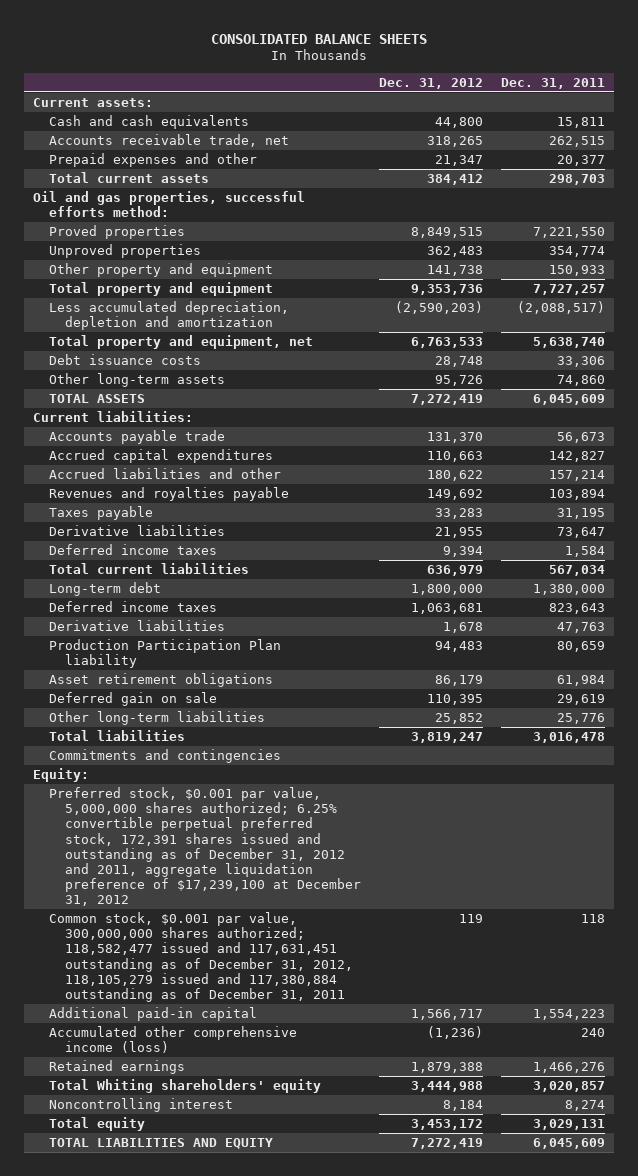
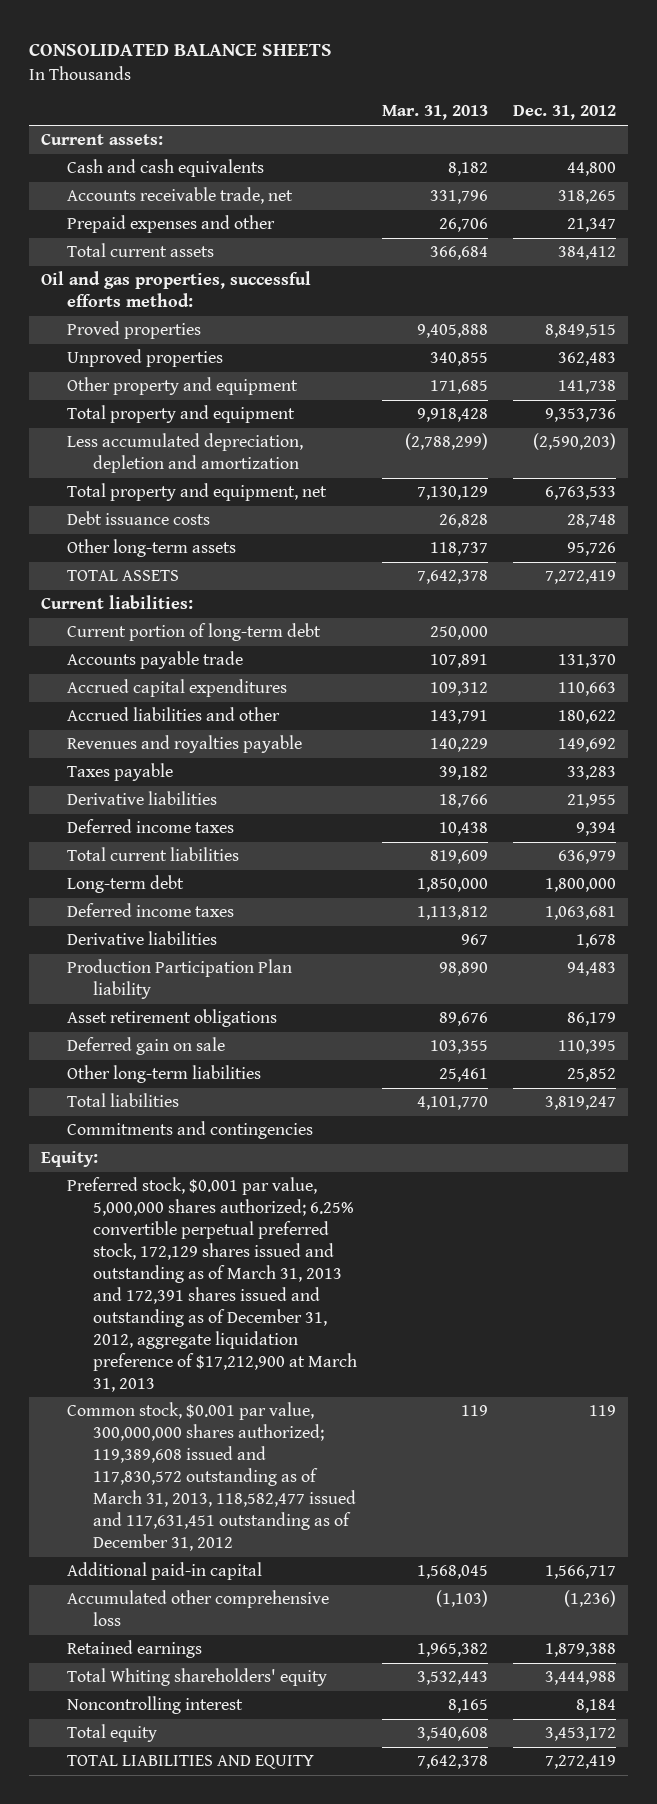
[501,77,606,89] Dec. 31, 2011 -> none
none -> [381,105,488,121] Mar. 31, 2013
none -> [67,623,322,642] Current portion of long-term debt
[49,787,362,907] Preferred stock, $0.001 par value, 5,000,000 shares authorized; 6.25% convertible perpetual preferred stock, 172,391 shares issued and outstanding as of December 31, 2012 and 2011, aggregate liquidation preference of $17,239,100 at December 31, 2012 -> [67,1177,358,1392] Preferred stock, $0.001 par value, 5,000,000 shares authorized; 6.25% convertible perpetual preferred stock, 172,129 shares issued and outstanding as of March 31, 2013 and 172,391 shares issued and outstanding as of December 31, 2012, aggregate liquidation preference of $17,212,900 at March 31, 2013
[49,912,354,1002] Common stock, $0.001 par value, 300,000,000 shares authorized; 118,582,477 issued and 117,631,451 outstanding as of December 31, 2012, 118,105,279 issued and 117,380,884 outstanding as of December 31, 2011 -> [67,1402,357,1552] Common stock, $0.001 par value, 300,000,000 shares authorized; 119,389,608 issued and 117,830,572 outstanding as of March 31, 2013, 118,582,477 issued and 117,631,451 outstanding as of December 31, 2012
[49,1026,298,1054] Accumulated other comprehensive income (loss) -> [67,1590,330,1627] Accumulated other comprehensive loss

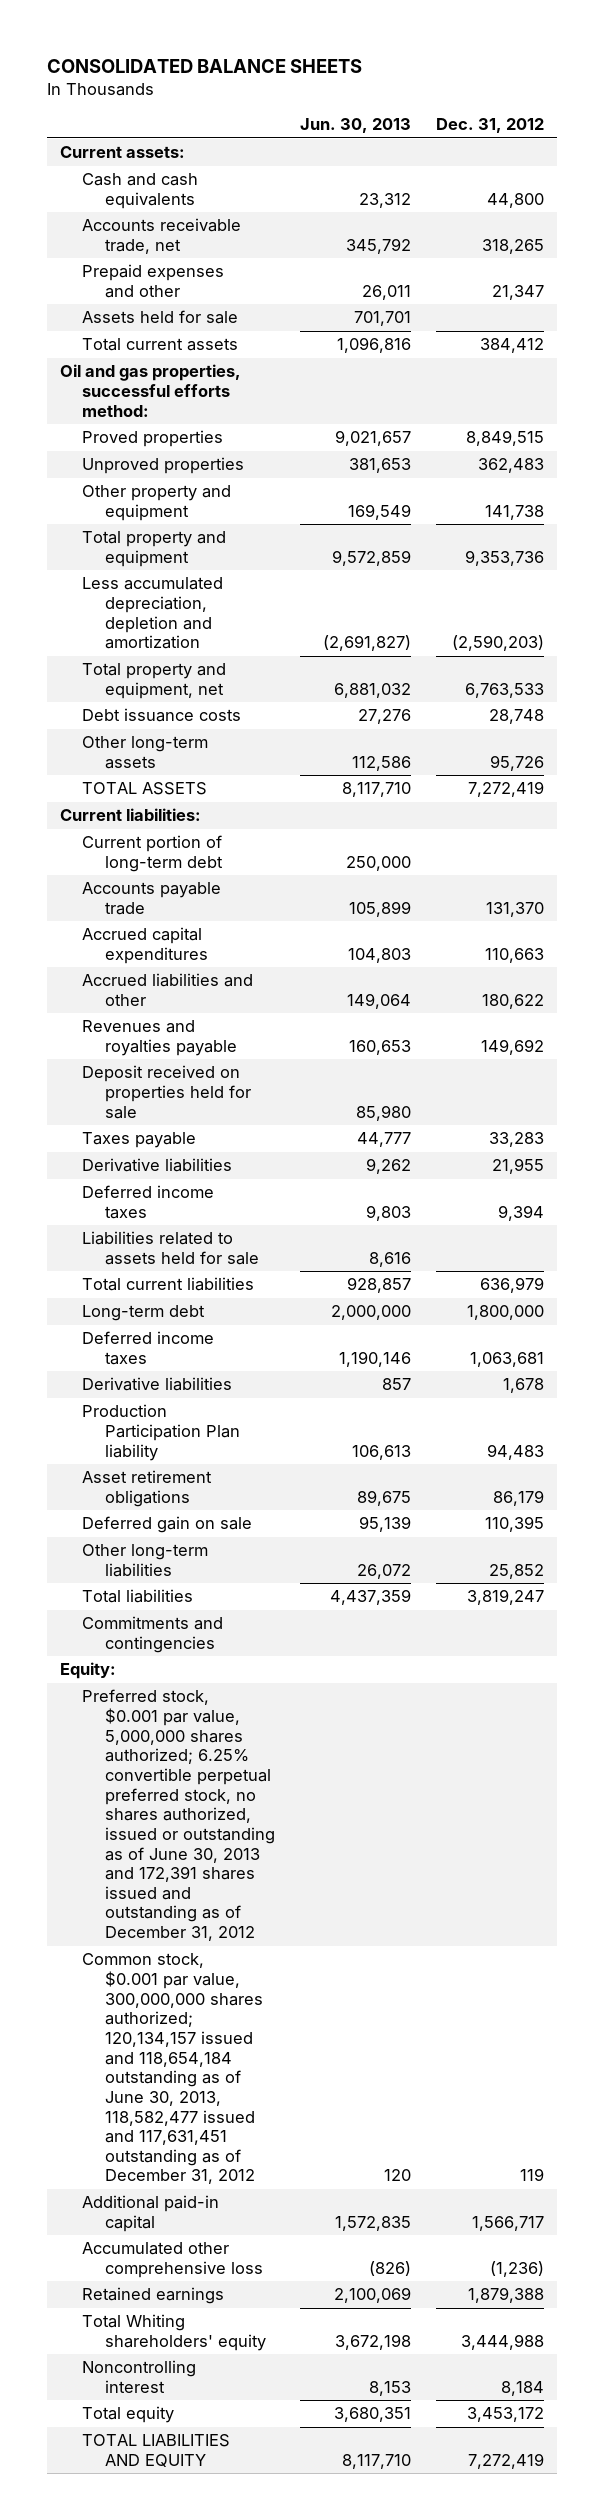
[381,105,488,121] Mar. 31, 2013 -> none
none -> [299,118,411,134] Jun. 30, 2013
none -> [82,310,239,325] Assets held for sale
none -> [82,1065,251,1119] Deposit received on properties held for sale
none -> [82,1231,259,1265] Liabilities related to assets held for sale
[67,1177,358,1392] Preferred stock, $0.001 par value, 5,000,000 shares authorized; 6.25% convertible perpetual preferred stock, 172,129 shares issued and outstanding as of March 31, 2013 and 172,391 shares issued and outstanding as of December 31, 2012, aggregate liquidation preference of $17,212,900 at March 31, 2013 -> [82,1689,275,1942] Preferred stock, $0.001 par value, 5,000,000 shares authorized; 6.25% convertible perpetual preferred stock, no shares authorized, issued or outstanding as of June 30, 2013 and 172,391 shares issued and outstanding as of December 31, 2012
[67,1402,357,1552] Common stock, $0.001 par value, 300,000,000 shares authorized; 119,389,608 issued and 117,830,572 outstanding as of March 31, 2013, 118,582,477 issued and 117,631,451 outstanding as of December 31, 2012 -> [82,1953,263,2185] Common stock, $0.001 par value, 300,000,000 shares authorized; 120,134,157 issued and 118,654,184 outstanding as of June 30, 2013, 118,582,477 issued and 117,631,451 outstanding as of December 31, 2012

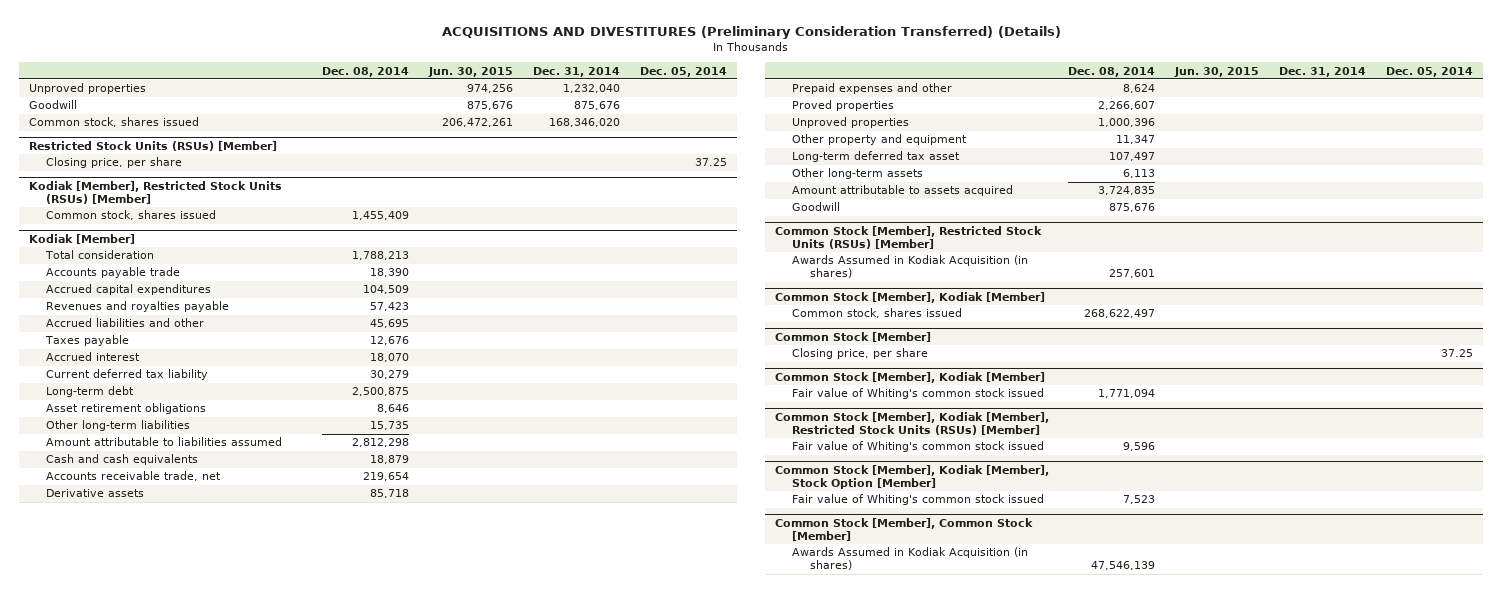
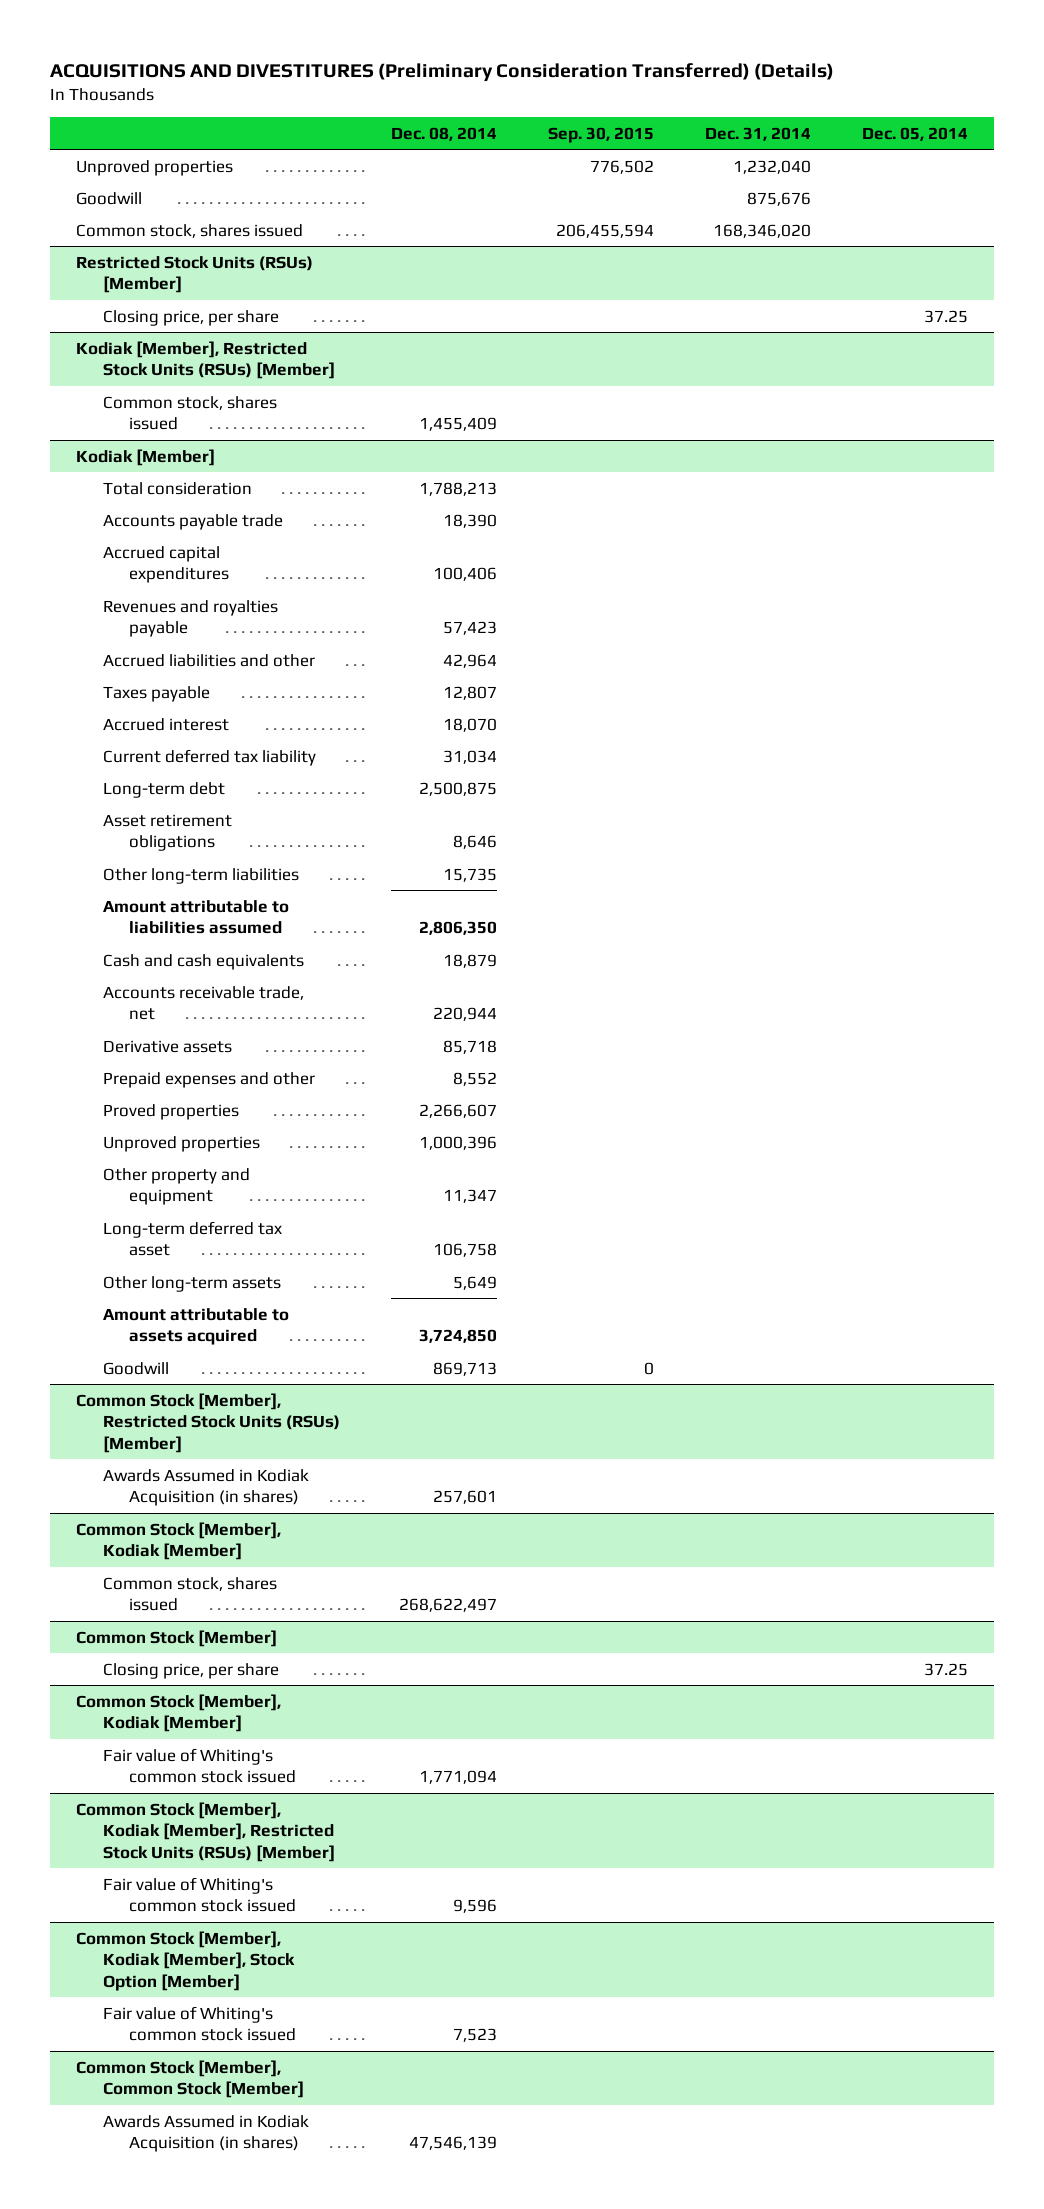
[428,66,514,77] Jun. 30, 2015 -> none
none -> [547,126,654,143] Sep. 30, 2015
[363,285,410,295] 104,509 -> [432,567,497,582] 100,406
[370,319,410,329] 45,695 -> [442,653,497,668] 42,964
[370,336,410,346] 12,676 -> [442,685,497,700] 12,807
[370,370,410,380] 30,279 -> [442,749,497,764] 31,034
[352,438,410,448] 2,812,298 -> [418,921,497,936] 2,806,350
[363,472,410,482] 219,654 -> [432,1007,497,1022] 220,944
[1123,84,1156,94] 8,624 -> [452,1071,497,1086] 8,552
[1109,152,1156,162] 107,497 -> [432,1243,497,1258] 106,758
[1123,169,1156,179] 6,113 -> [452,1275,497,1290] 5,649
[1098,186,1156,196] 3,724,835 -> [418,1329,497,1344] 3,724,850
[1109,203,1156,213] 875,676 -> [432,1361,497,1376] 869,713

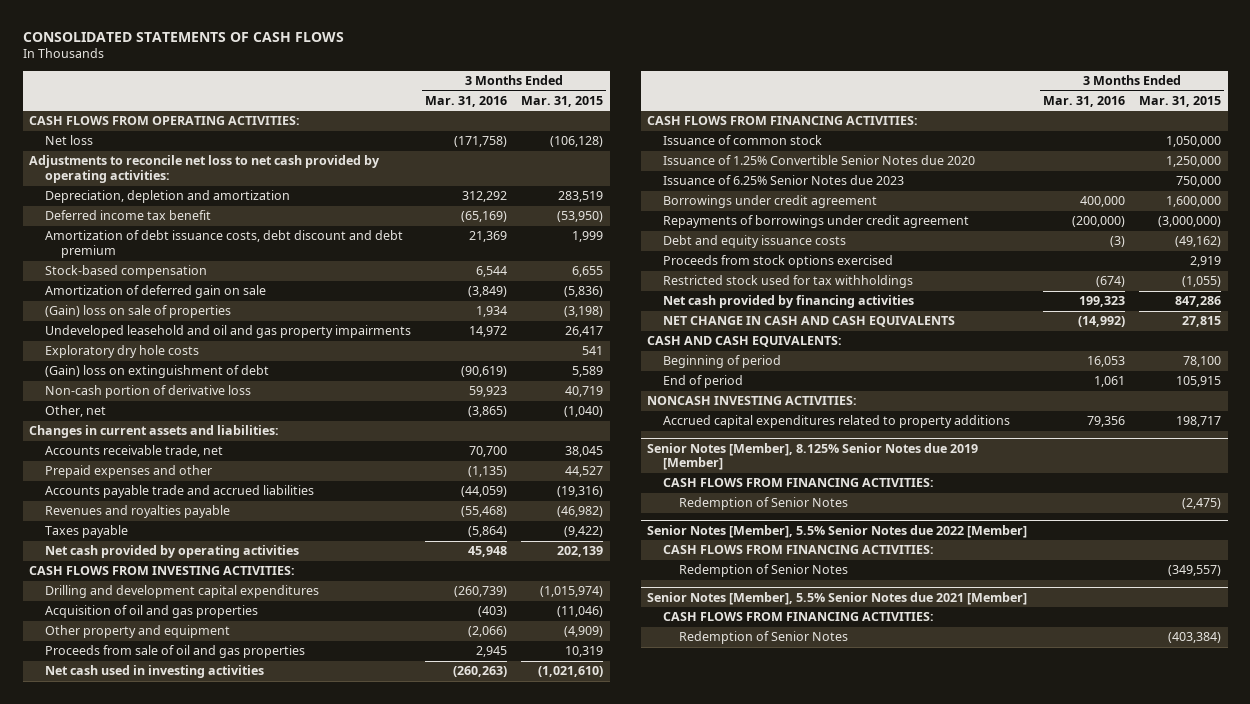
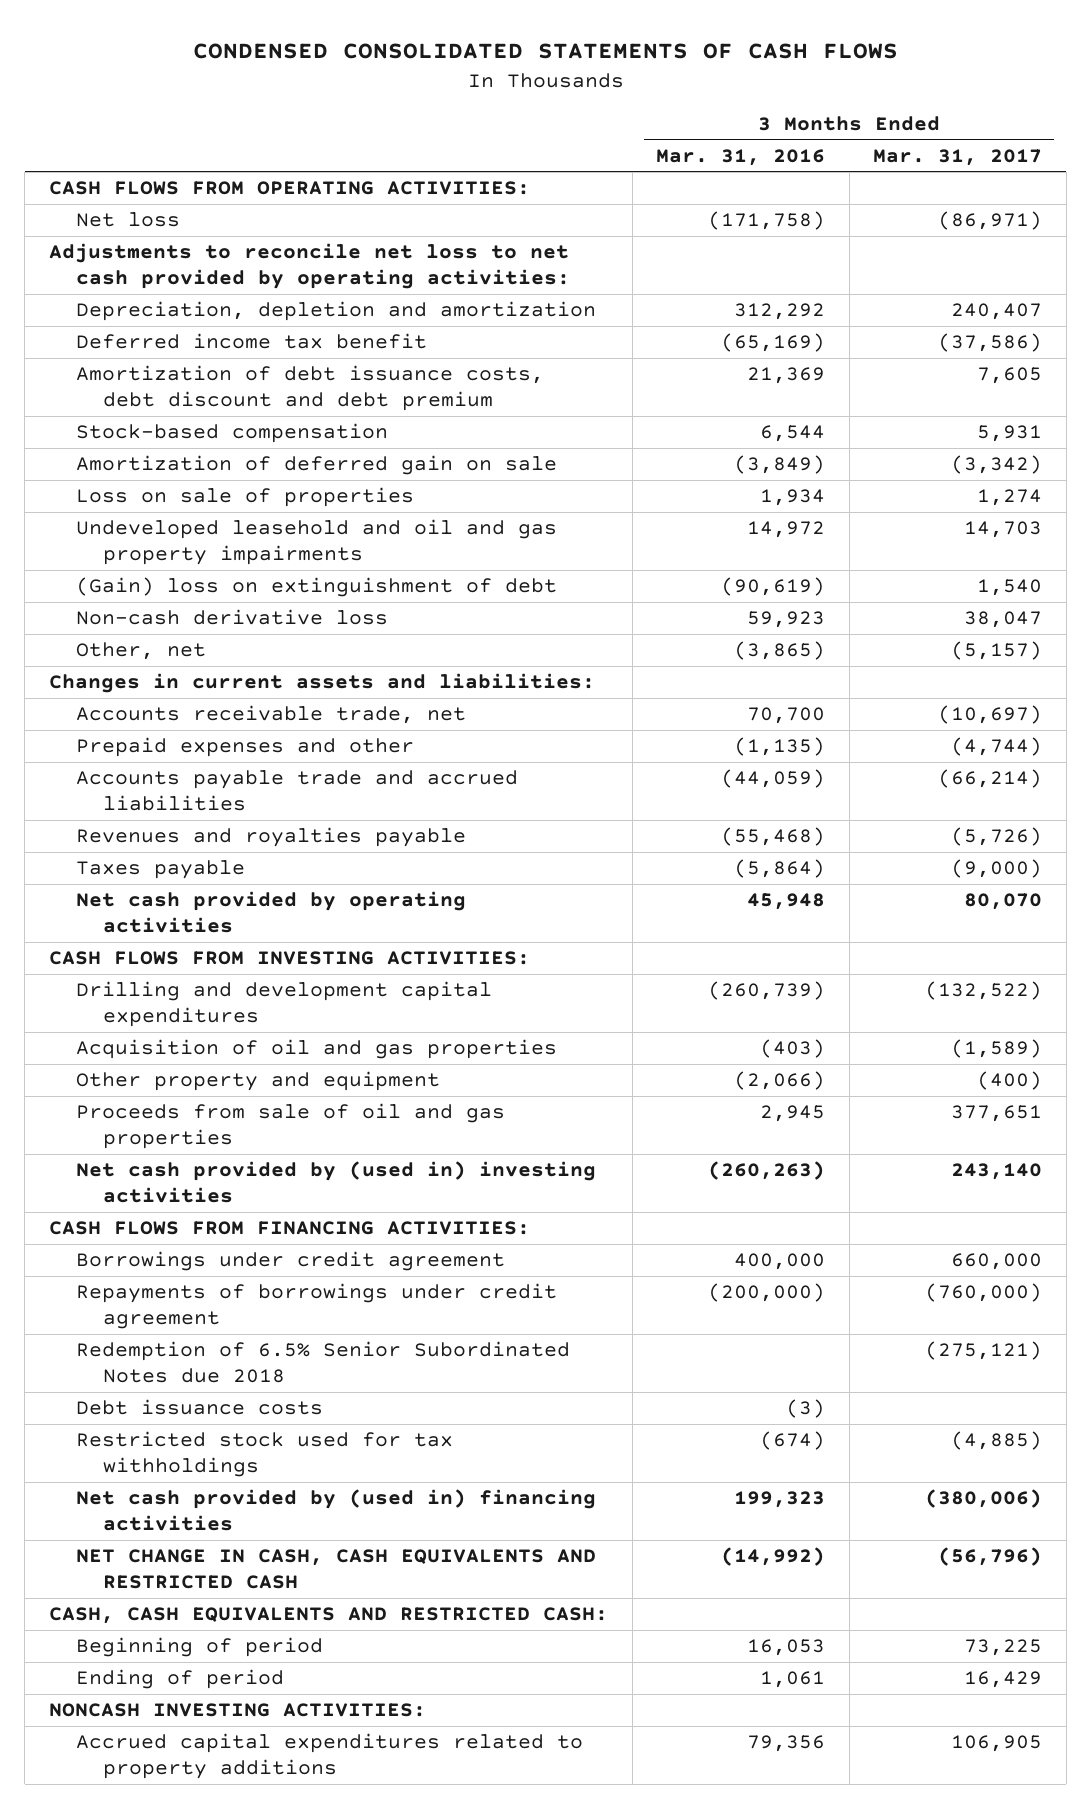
[22,31,344,42] CONSOLIDATED STATEMENTS OF CASH FLOWS -> [192,43,898,60] CONDENSED CONSOLIDATED STATEMENTS OF CASH FLOWS
[520,95,603,107] Mar. 31, 2015 -> none
none -> [873,148,1043,166] Mar. 31, 2017
[45,305,232,319] (Gain) loss on sale of properties -> [76,487,415,508] Loss on sale of properties
[45,345,200,359] Exploratory dry hole costs -> none
[45,385,252,399] Non-cash portion of derivative loss -> [76,609,389,626] Non-cash derivative loss
[45,665,265,679] Net cash used in investing activities -> [76,1161,597,1204] Net cash provided by (used in) investing activities
[663,135,823,146] Issuance of common stock -> none
[663,155,976,166] Issuance of 1.25% Convertible Senior Notes due 2020 -> none
[663,175,905,186] Issuance of 6.25% Senior Notes due 2023 -> none
[663,255,894,269] Proceeds from stock options exercised -> none
none -> [76,1341,571,1384] Redemption of 6.5% Senior Subordinated Notes due 2018
[663,235,847,249] Debt and equity issuance costs -> [76,1399,324,1416] Debt issuance costs
[663,295,915,309] Net cash provided by financing activities -> [76,1489,597,1532] Net cash provided by (used in) financing activities
[663,316,956,328] NET CHANGE IN CASH AND CASH EQUIVALENTS -> [76,1549,597,1590] NET CHANGE IN CASH, CASH EQUIVALENTS AND RESTRICTED CASH
[647,336,843,348] CASH AND CASH EQUIVALENTS: -> [49,1607,609,1625] CASH, CASH EQUIVALENTS AND RESTRICTED CASH:
[663,375,744,389] End of period -> [76,1669,285,1690] Ending of period
[647,442,979,471] Senior Notes [Member], 8.125% Senior Notes due 2019 [Member] -> none
[663,478,935,488] CASH FLOWS FROM FINANCING ACTIVITIES: -> none
[679,497,849,511] Redemption of Senior Notes -> none
[647,524,1028,538] Senior Notes [Member], 5.5% Senior Notes due 2022 [Member] -> none
[663,545,935,555] CASH FLOWS FROM FINANCING ACTIVITIES: -> none
[679,564,849,578] Redemption of Senior Notes -> none
[647,591,1028,605] Senior Notes [Member], 5.5% Senior Notes due 2021 [Member] -> none
[663,612,935,622] CASH FLOWS FROM FINANCING ACTIVITIES: -> none
[679,631,849,645] Redemption of Senior Notes -> none

